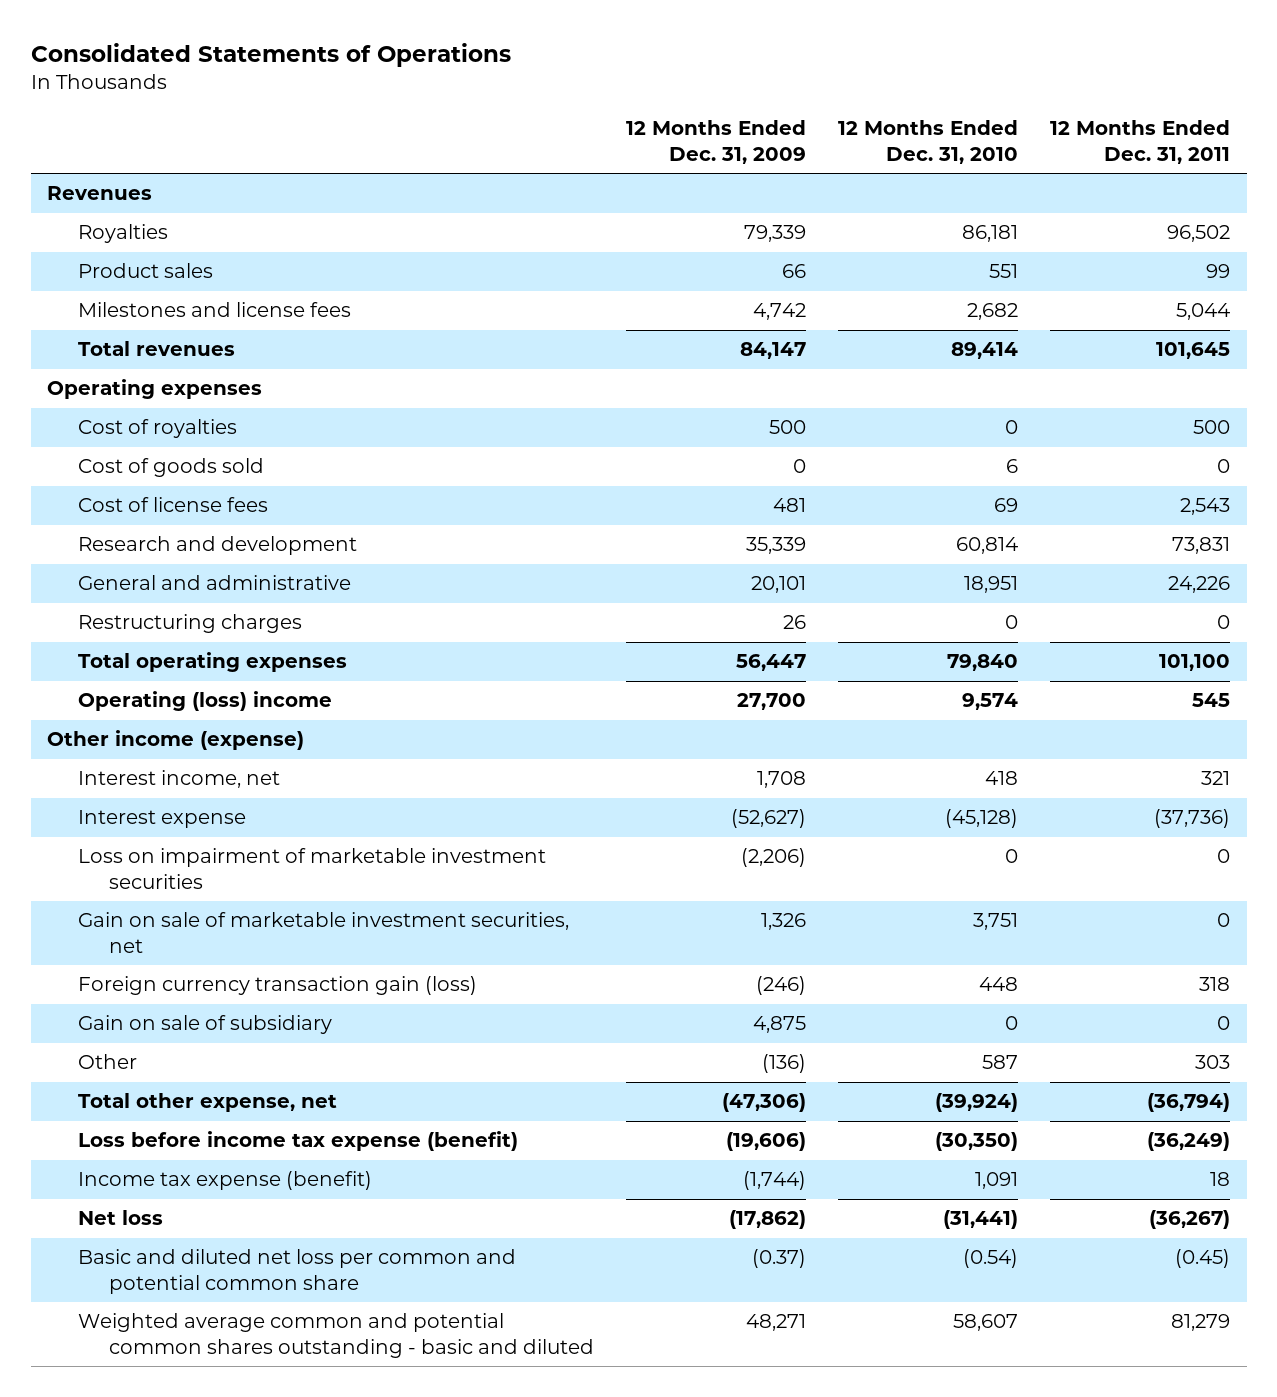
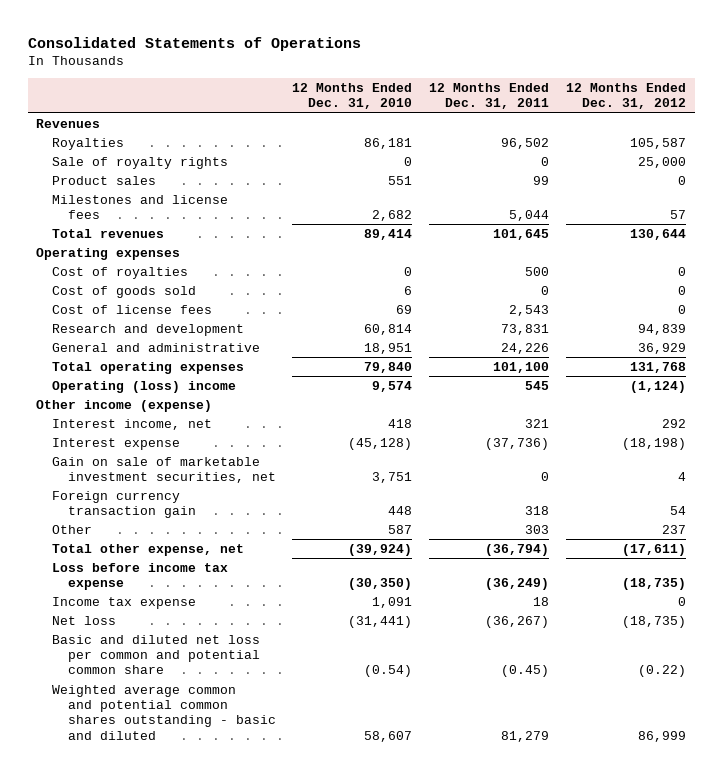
[626,120,807,164] 12 Months Ended Dec. 31, 2009 -> none
none -> [566,82,687,110] 12 Months Ended Dec. 31, 2012
none -> [51,156,228,169] Sale of royalty rights
[77,614,302,634] Restructuring charges -> none
[77,848,546,889] Loss on impairment of marketable investment securities -> none
[77,1015,332,1035] Gain on sale of subsidiary -> none
[77,976,477,996] Foreign currency transaction gain (loss) -> [51,490,196,519] Foreign currency transaction gain
[77,1131,518,1152] Loss before income tax expense (benefit) -> [51,562,228,591] Loss before income tax expense
[77,1171,372,1191] Income tax expense (benefit) -> [51,596,196,609] Income tax expense

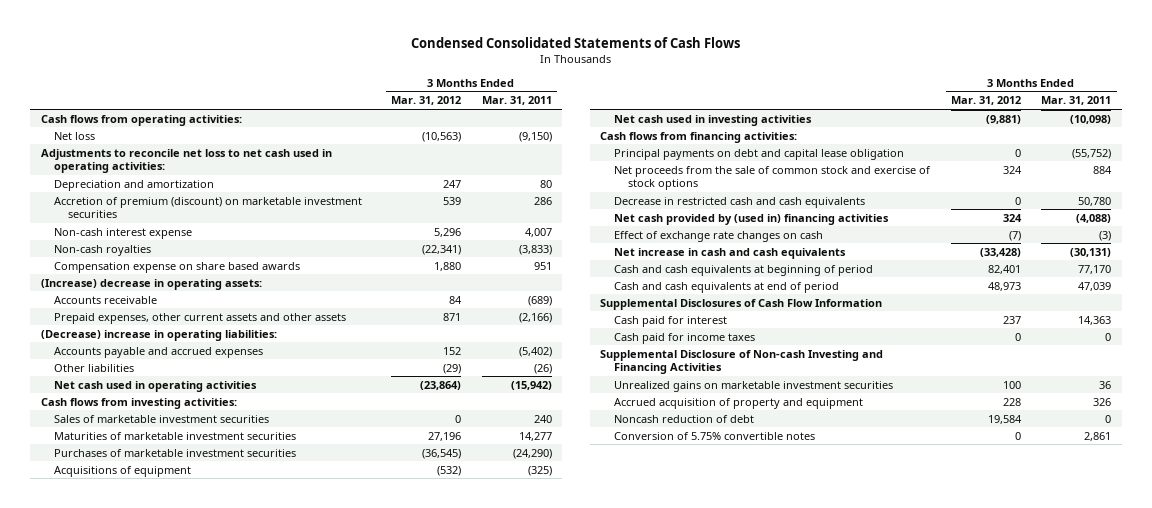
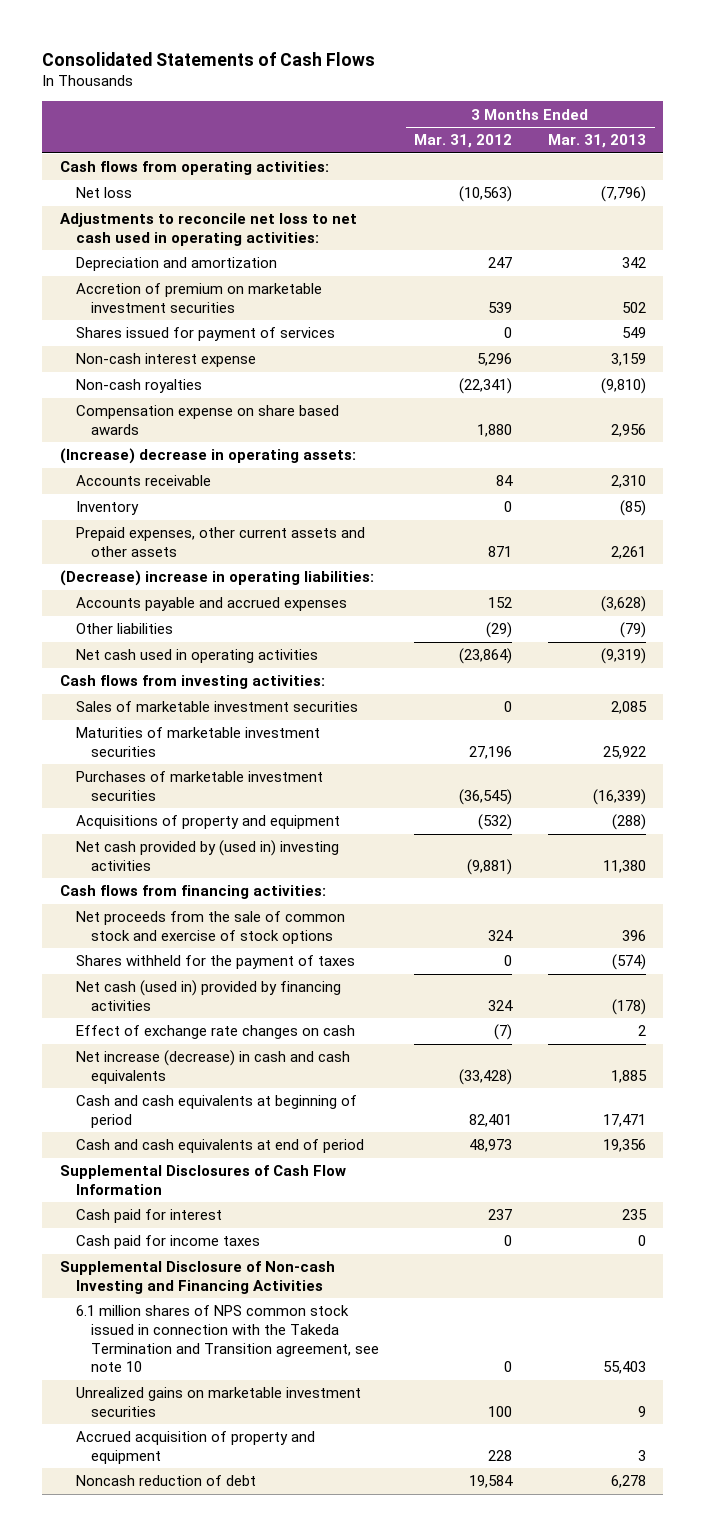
[411,36,741,48] Condensed Consolidated Statements of Cash Flows -> [42,51,376,66] Consolidated Statements of Cash Flows
[481,96,552,106] Mar. 31, 2011 -> none
none -> [547,134,646,149] Mar. 31, 2013
[54,196,363,218] Accretion of premium (discount) on marketable investment securities -> [75,283,322,313] Accretion of premium on marketable investment securities
none -> [75,327,335,342] Shares issued for payment of services
none -> [75,501,139,516] Inventory
[54,465,192,477] Acquisitions of equipment -> [75,815,340,830] Acquisitions of property and equipment
[614,114,813,126] Net cash used in investing activities -> [75,840,339,871] Net cash provided by (used in) investing activities
[614,148,905,160] Principal payments on debt and capital lease obligation -> none
[614,196,866,208] Decrease in restricted cash and cash equivalents -> none
none -> [75,955,355,970] Shares withheld for the payment of taxes
[614,213,890,225] Net cash provided by (used in) financing activities -> [75,980,341,1011] Net cash (used in) provided by financing activities
[614,247,847,259] Net increase in cash and cash equivalents -> [75,1050,350,1084] Net increase (decrease) in cash and cash equivalents
none -> [75,1305,380,1373] 6.1 million shares of NPS common stock issued in connection with the Takeda Termination and Transition agreement, see note 10
[614,431,816,440] Conversion of 5.75% convertible notes -> none

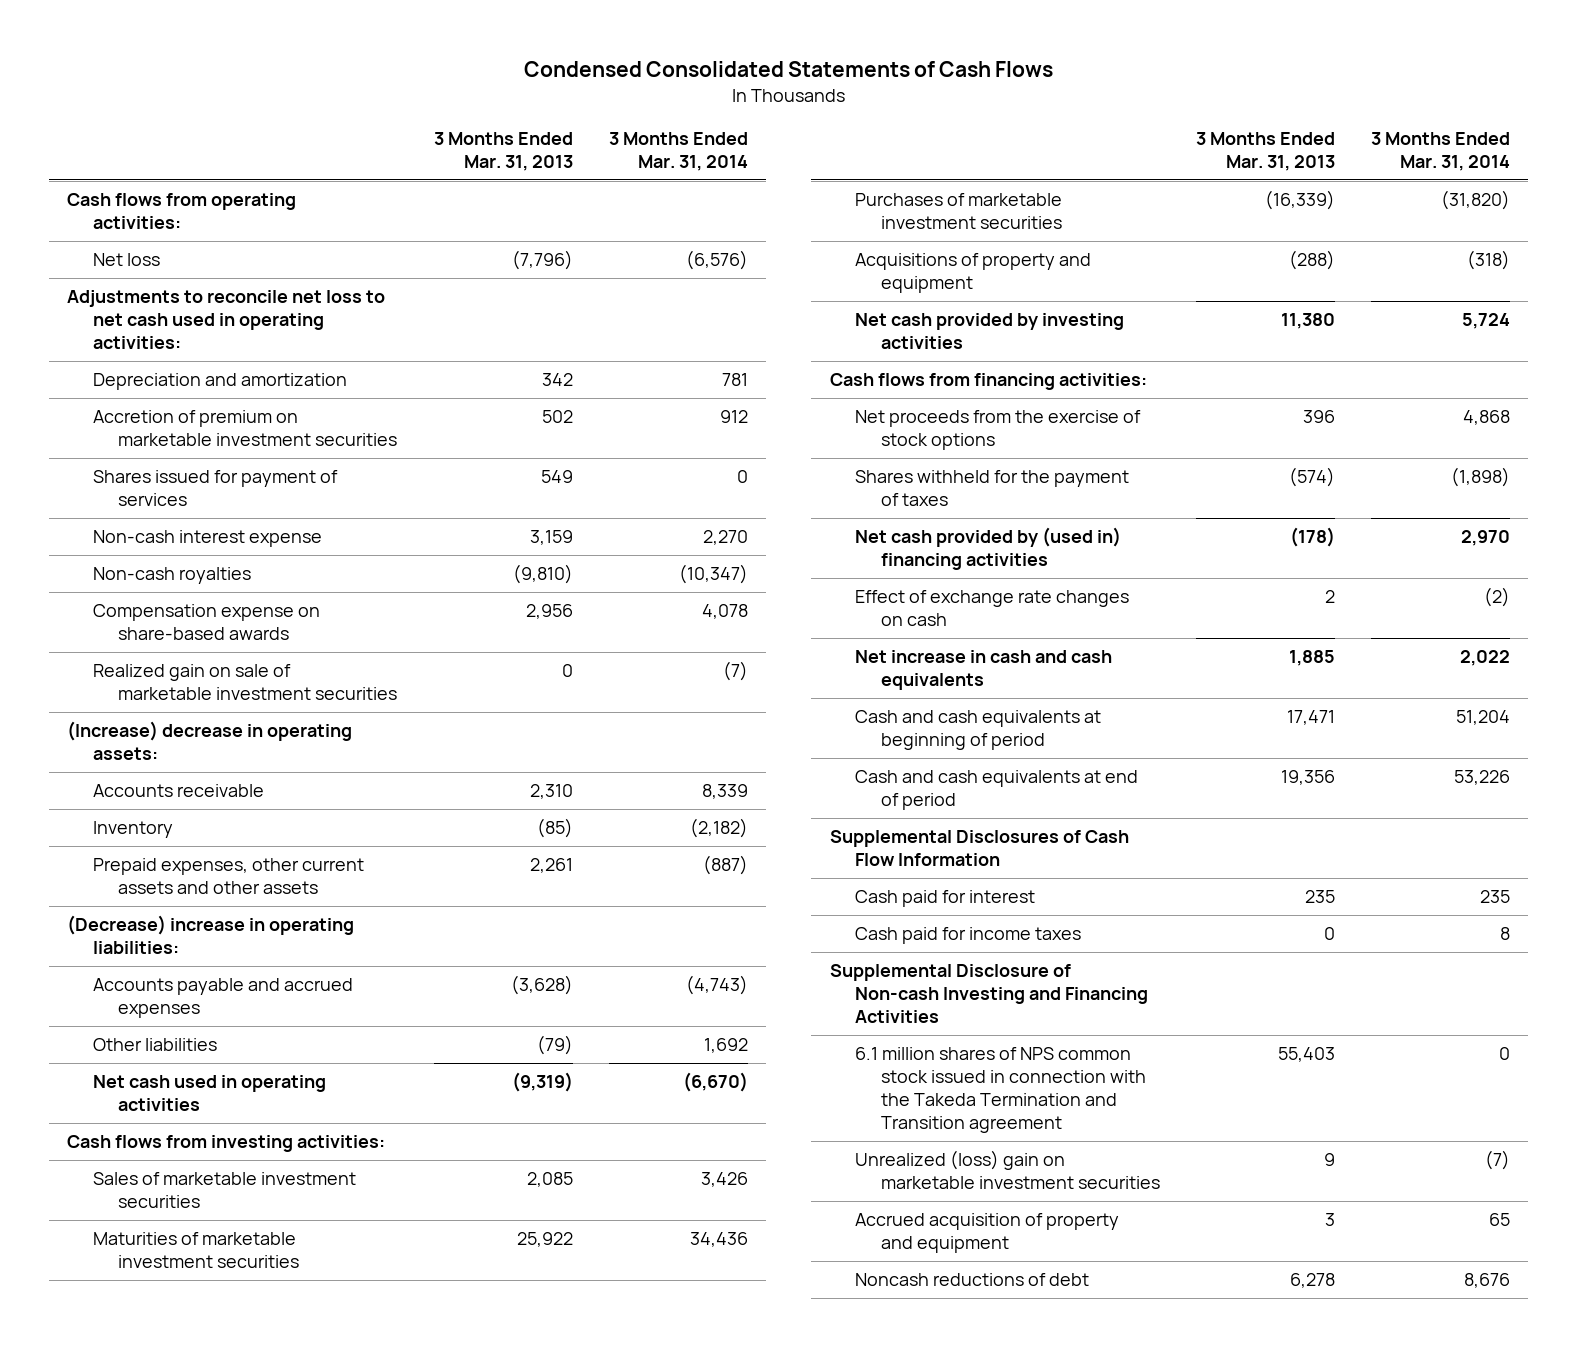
[42,51,376,66] Consolidated Statements of Cash Flows -> [523,61,1053,78] Condensed Consolidated Statements of Cash Flows
[414,134,513,149] Mar. 31, 2012 -> none
none -> [608,131,748,171] 3 Months Ended Mar. 31, 2014
[75,405,339,435] Compensation expense on share based awards -> [92,603,320,641] Compensation expense on share-based awards
none -> [92,663,398,701] Realized gain on sale of marketable investment securities
[75,840,339,871] Net cash provided by (used in) investing activities -> [855,312,1125,350] Net cash provided by investing activities
[75,911,345,944] Net proceeds from the sale of common stock and exercise of stock options -> [855,409,1142,451] Net proceeds from the exercise of stock options
[75,980,341,1011] Net cash (used in) provided by financing activities -> [855,526,1122,571] Net cash provided by (used in) financing activities
[75,1050,350,1084] Net increase (decrease) in cash and cash equivalents -> [855,649,1113,691] Net increase in cash and cash equivalents
[75,1305,380,1373] 6.1 million shares of NPS common stock issued in connection with the Takeda Termination and Transition agreement, see note 10 -> [855,1046,1146,1134] 6.1 million shares of NPS common stock issued in connection with the Takeda Termination and Transition agreement
[75,1387,361,1417] Unrealized gains on marketable investment securities -> [855,1149,1160,1190] Unrealized (loss) gain on marketable investment securities
[75,1475,256,1487] Noncash reduction of debt -> [855,1272,1090,1286] Noncash reductions of debt

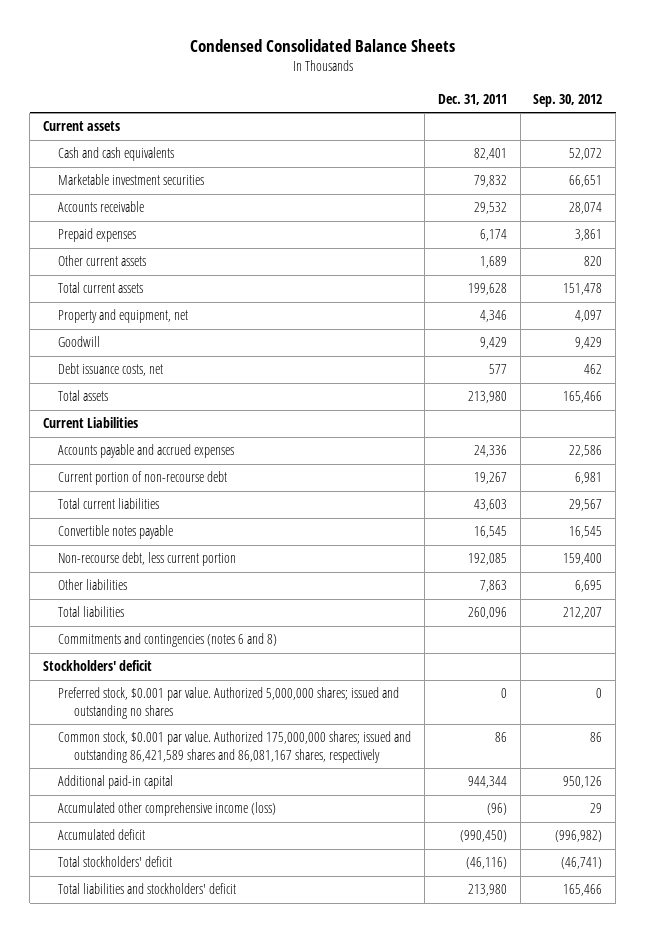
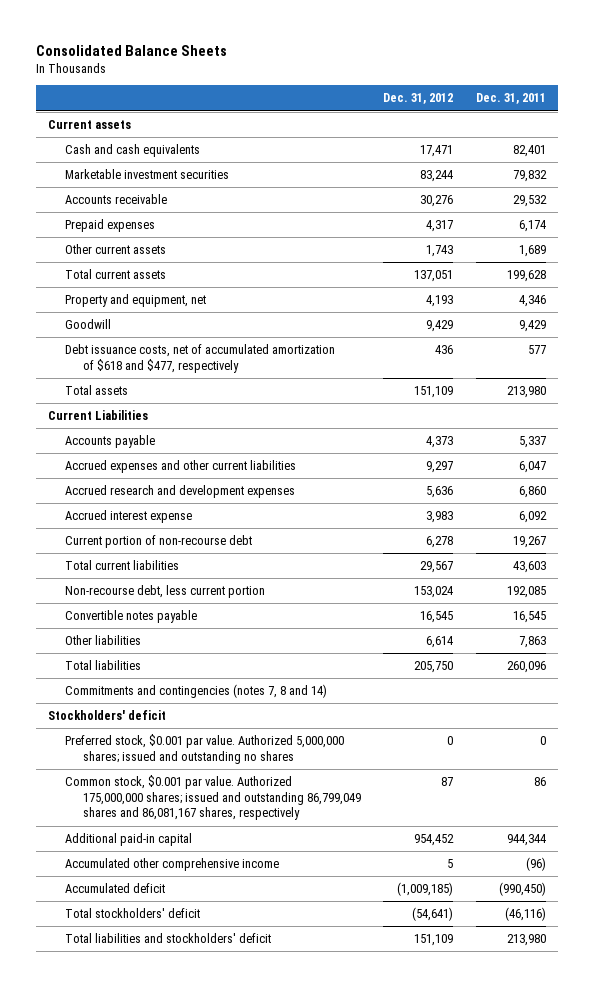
[189,38,455,52] Condensed Consolidated Balance Sheets -> [36,44,228,56] Consolidated Balance Sheets
[533,93,603,107] Sep. 30, 2012 -> none
none -> [383,93,454,105] Dec. 31, 2012
[58,363,164,377] Debt issuance costs, net -> [65,344,336,373] Debt issuance costs, net of accumulated amortization of $618 and $477, respectively
[58,444,235,459] Accounts payable and accrued expenses -> none
none -> [65,435,156,449] Accounts payable
none -> [65,460,297,474] Accrued expenses and other current liabilities
none -> [65,485,296,499] Accrued research and development expenses
none -> [65,510,193,524] Accrued interest expense
[58,525,174,540] Convertible notes payable -> [65,610,198,624] Convertible notes payable
[58,633,278,648] Commitments and contingencies (notes 6 and 8) -> [65,684,328,699] Commitments and contingencies (notes 7, 8 and 14)
[58,731,412,763] Common stock, $0.001 par value. Authorized 175,000,000 shares; issued and outstanding 86,421,589 shares and 86,081,167 shares, respectively -> [65,775,361,821] Common stock, $0.001 par value. Authorized 175,000,000 shares; issued and outstanding 86,799,049 shares and 86,081,167 shares, respectively
[58,802,277,817] Accumulated other comprehensive income (loss) -> [65,858,280,872] Accumulated other comprehensive income

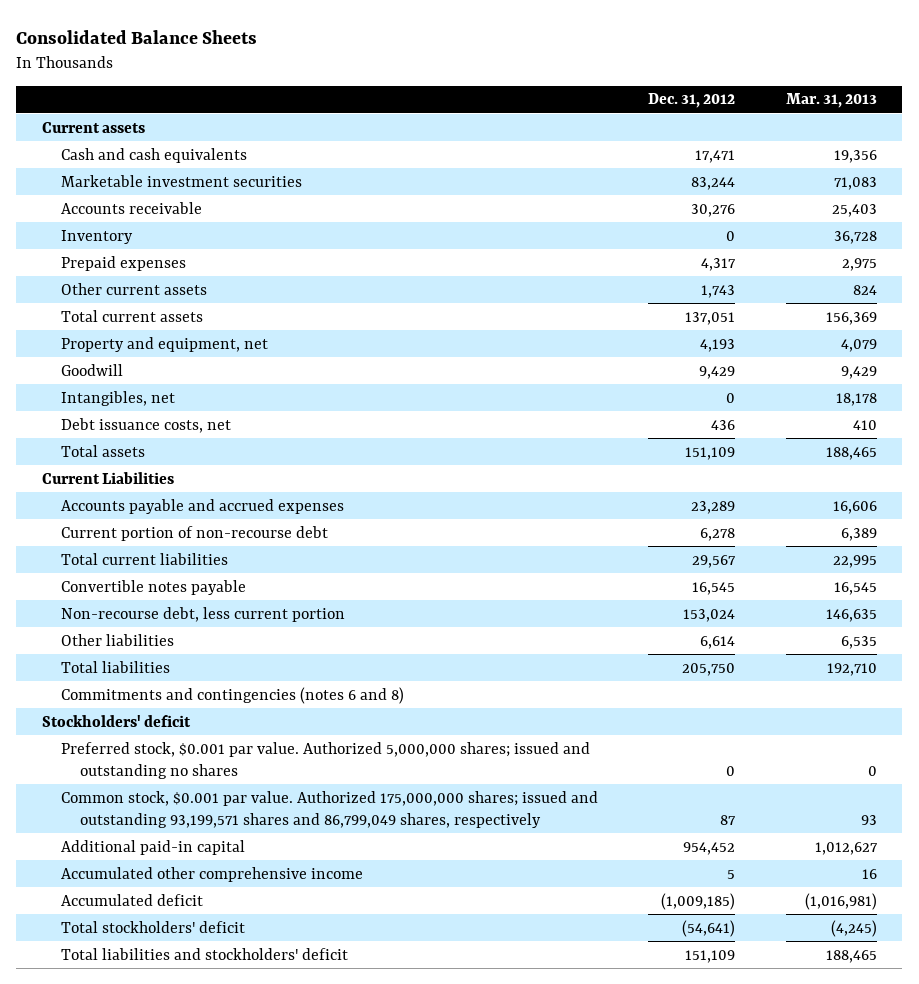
[476,93,547,105] Dec. 31, 2011 -> none
none -> [785,93,877,109] Mar. 31, 2013
none -> [60,229,133,244] Inventory
none -> [60,390,175,406] Intangibles, net
[65,344,336,373] Debt issuance costs, net of accumulated amortization of $618 and $477, respectively -> [60,417,231,433] Debt issuance costs, net
[65,435,156,449] Accounts payable -> none
[65,460,297,474] Accrued expenses and other current liabilities -> none
[65,485,296,499] Accrued research and development expenses -> none
[65,510,193,524] Accrued interest expense -> none
none -> [60,498,344,514] Accounts payable and accrued expenses
[65,585,266,599] Non-recourse debt, less current portion -> [60,606,345,622] Non-recourse debt, less current portion
[65,684,328,699] Commitments and contingencies (notes 7, 8 and 14) -> [60,686,404,704] Commitments and contingencies (notes 6 and 8)
[65,775,361,821] Common stock, $0.001 par value. Authorized 175,000,000 shares; issued and outstanding 86,799,049 shares and 86,081,167 shares, respectively -> [60,790,598,828] Common stock, $0.001 par value. Authorized 175,000,000 shares; issued and outstanding 93,199,571 shares and 86,799,049 shares, respectively

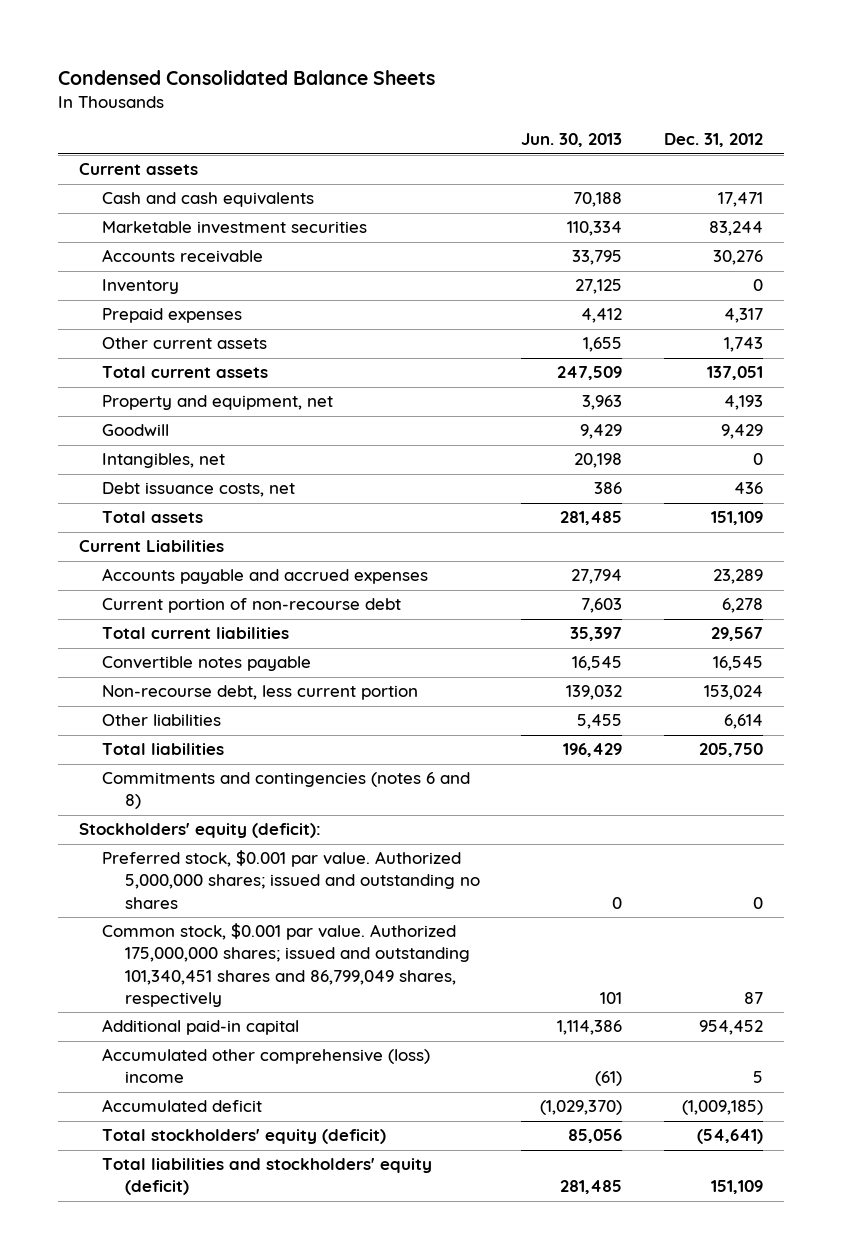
[16,29,258,44] Consolidated Balance Sheets -> [58,69,436,85] Condensed Consolidated Balance Sheets
[785,93,877,109] Mar. 31, 2013 -> none
none -> [521,133,623,148] Jun. 30, 2013
[41,714,191,727] Stockholders' deficit -> [79,823,322,839] Stockholders' equity (deficit):
[60,790,598,828] Common stock, $0.001 par value. Authorized 175,000,000 shares; issued and outstanding 93,199,571 shares and 86,799,049 shares, respectively -> [101,923,470,1007] Common stock, $0.001 par value. Authorized 175,000,000 shares; issued and outstanding 101,340,451 shares and 86,799,049 shares, respectively
[60,866,363,882] Accumulated other comprehensive income -> [101,1048,430,1084] Accumulated other comprehensive (loss) income
[60,920,245,933] Total stockholders' deficit -> [101,1129,386,1145] Total stockholders' equity (deficit)
[60,947,348,960] Total liabilities and stockholders' deficit -> [101,1158,432,1196] Total liabilities and stockholders' equity (deficit)

